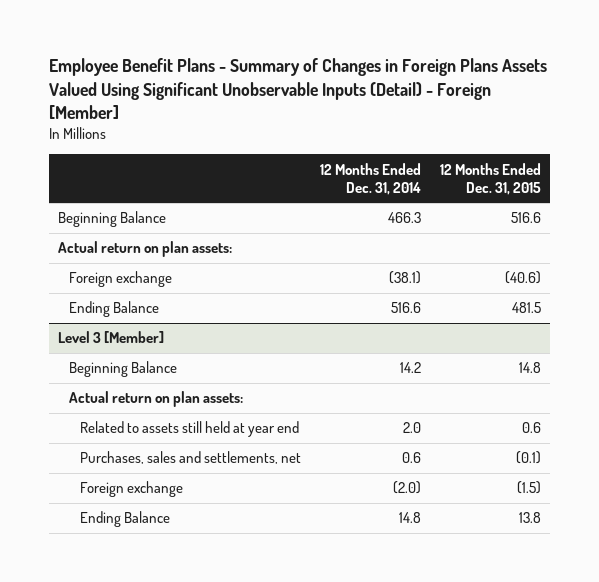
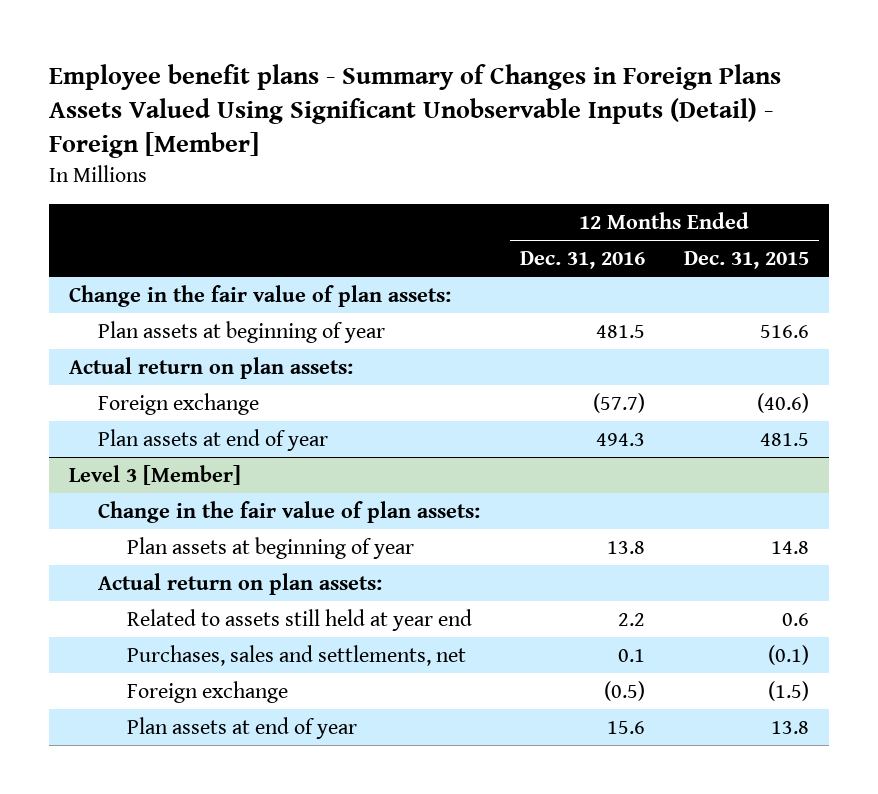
[48,58,547,120] Employee Benefit Plans - Summary of Changes in Foreign Plans Assets Valued Using Significant Unobservable Inputs (Detail) - Foreign [Member] -> [49,63,782,159] Employee benefit plans - Summary of Changes in Foreign Plans Assets Valued Using Significant Unobservable Inputs (Detail) - Foreign [Member]
[319,162,421,195] 12 Months Ended Dec. 31, 2014 -> none
none -> [519,251,645,270] Dec. 31, 2016
none -> [69,284,452,307] Change in the fair value of plan assets:
[58,211,167,228] Beginning Balance -> [98,320,386,343] Plan assets at beginning of year
[69,301,160,318] Ending Balance -> [98,428,329,451] Plan assets at end of year
none -> [98,500,481,523] Change in the fair value of plan assets:
[69,361,178,378] Beginning Balance -> [127,536,415,559] Plan assets at beginning of year
[80,511,171,528] Ending Balance -> [127,716,358,739] Plan assets at end of year

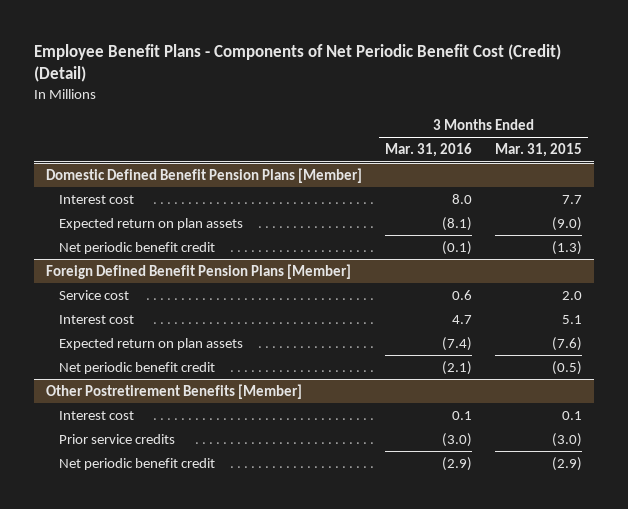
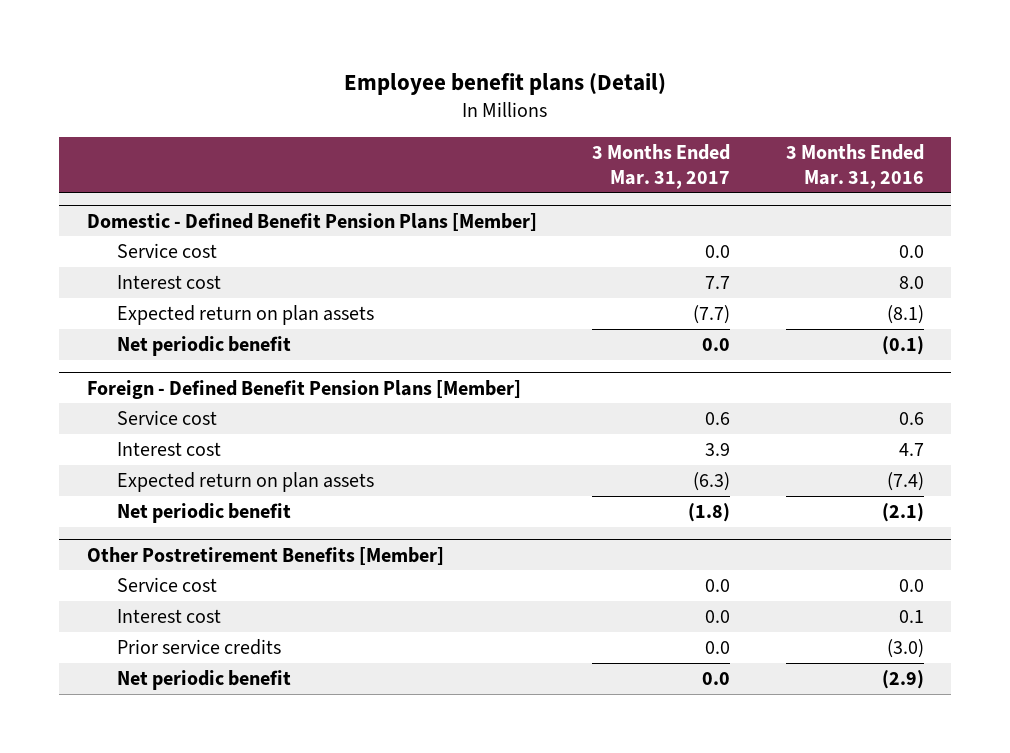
[34,43,562,83] Employee Benefit Plans - Components of Net Periodic Benefit Cost (Credit) (Detail) -> [344,72,667,95] Employee benefit plans (Detail)
[495,143,583,158] Mar. 31, 2015 -> none
none -> [592,143,731,189] 3 Months Ended Mar. 31, 2017
[46,167,363,183] Domestic Defined Benefit Pension Plans [Member] -> [86,212,537,231] Domestic - Defined Benefit Pension Plans [Member]
none -> [117,243,218,259] Service cost
[58,241,215,254] Net periodic benefit credit -> [117,336,292,357] Net periodic benefit
[46,263,352,279] Foreign Defined Benefit Pension Plans [Member] -> [86,379,521,399] Foreign - Defined Benefit Pension Plans [Member]
[58,361,215,374] Net periodic benefit credit -> [117,503,292,524] Net periodic benefit
none -> [117,577,218,593] Service cost
[58,457,215,470] Net periodic benefit credit -> [117,670,292,691] Net periodic benefit

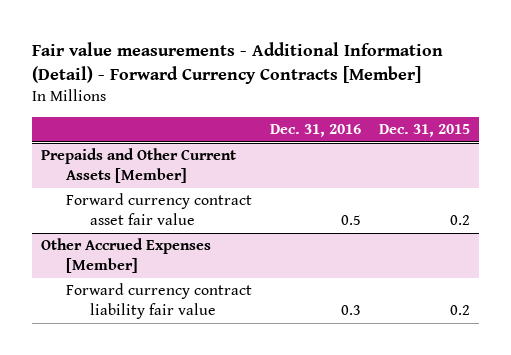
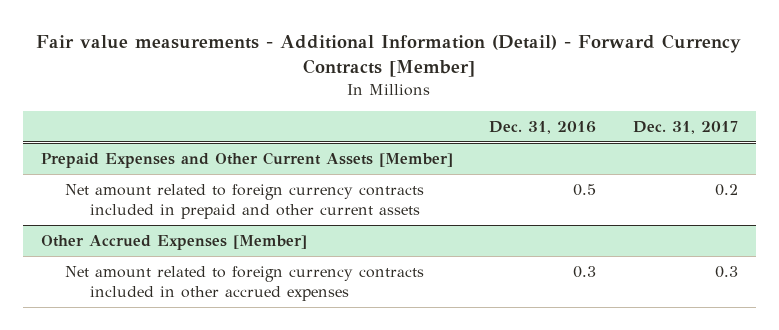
[378,124,470,138] Dec. 31, 2015 -> none
none -> [632,120,738,134] Dec. 31, 2017
[40,148,236,184] Prepaids and Other Current Assets [Member] -> [41,152,454,169] Prepaid Expenses and Other Current Assets [Member]
[65,193,252,226] Forward currency contract asset fair value -> [65,184,425,219] Net amount related to foreign currency contracts included in prepaid and other current assets
[65,283,252,320] Forward currency contract liability fair value -> [65,266,425,301] Net amount related to foreign currency contracts included in other accrued expenses

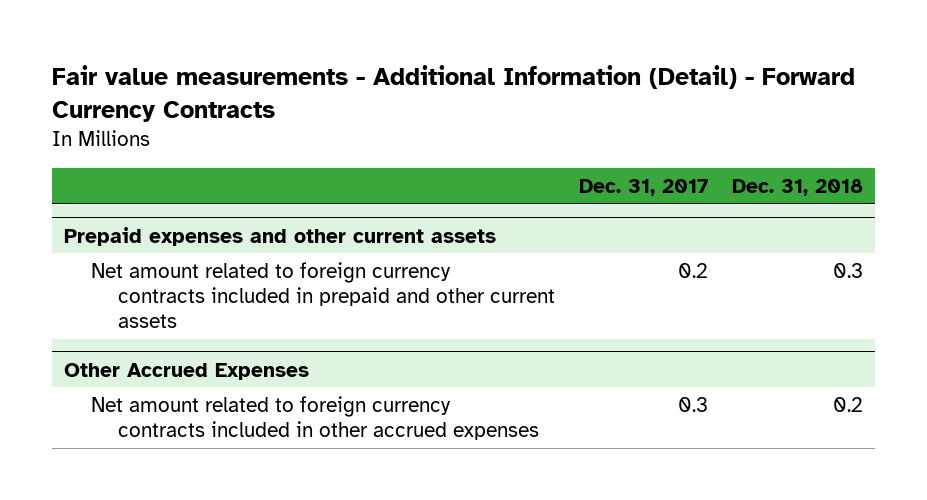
[36,33,742,77] Fair value measurements - Additional Information (Detail) - Forward Currency Contracts [Member] -> [51,64,855,122] Fair value measurements - Additional Information (Detail) - Forward Currency Contracts
[489,120,597,134] Dec. 31, 2016 -> none
none -> [732,178,864,196] Dec. 31, 2018
[41,152,454,169] Prepaid Expenses and Other Current Assets [Member] -> [63,226,496,246] Prepaid expenses and other current assets
[41,235,308,251] Other Accrued Expenses [Member] -> [63,362,309,380] Other Accrued Expenses

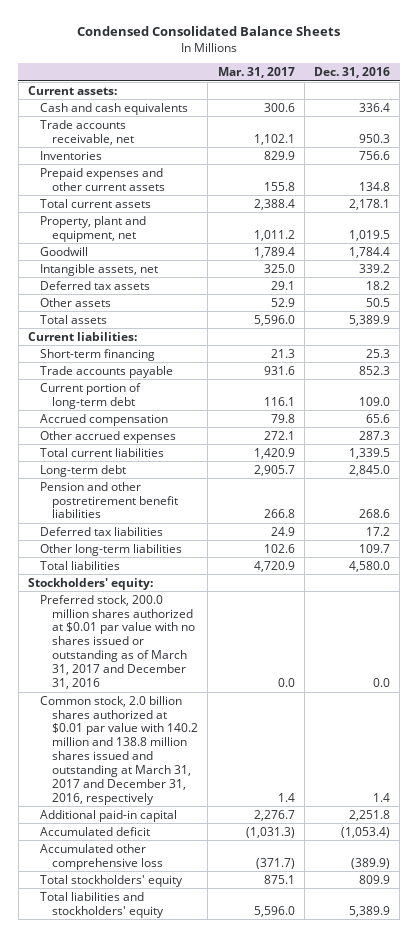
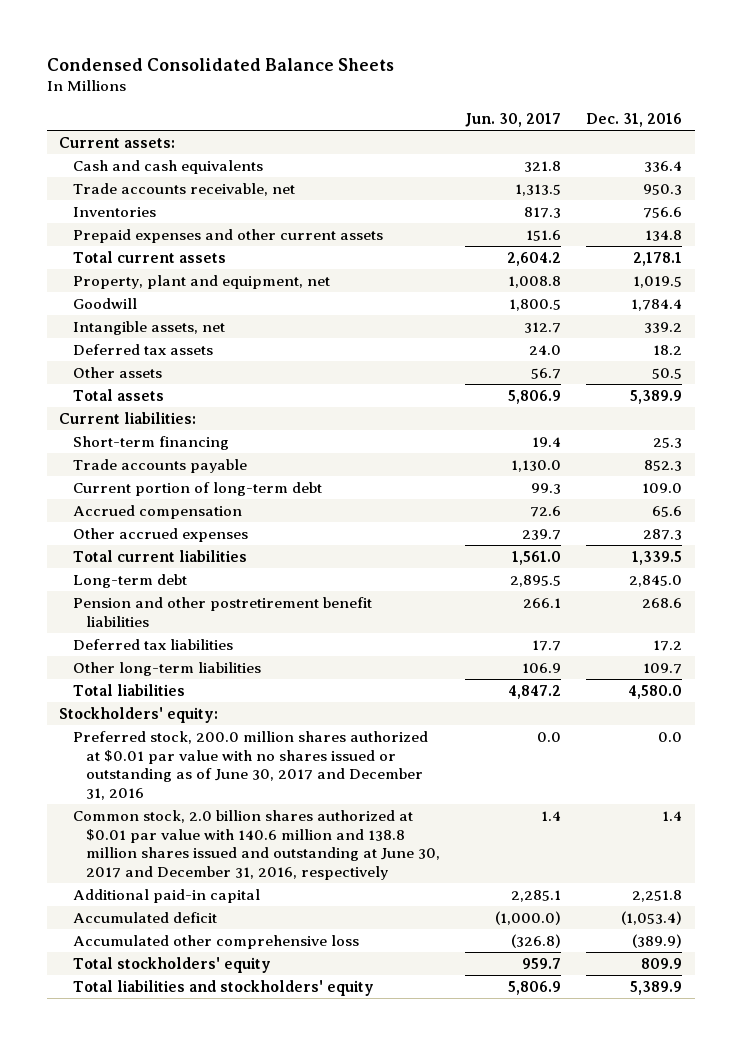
[217,66,295,78] Mar. 31, 2017 -> none
none -> [465,112,562,127] Jun. 30, 2017
[40,594,196,690] Preferred stock, 200.0 million shares authorized at $0.01 par value with no shares issued or outstanding as of March 31, 2017 and December 31, 2016 -> [72,731,428,800] Preferred stock, 200.0 million shares authorized at $0.01 par value with no shares issued or outstanding as of June 30, 2017 and December 31, 2016
[40,695,199,805] Common stock, 2.0 billion shares authorized at $0.01 par value with 140.2 million and 138.8 million shares issued and outstanding at March 31, 2017 and December 31, 2016, respectively -> [72,810,441,880] Common stock, 2.0 billion shares authorized at $0.01 par value with 140.6 million and 138.8 million shares issued and outstanding at June 30, 2017 and December 31, 2016, respectively

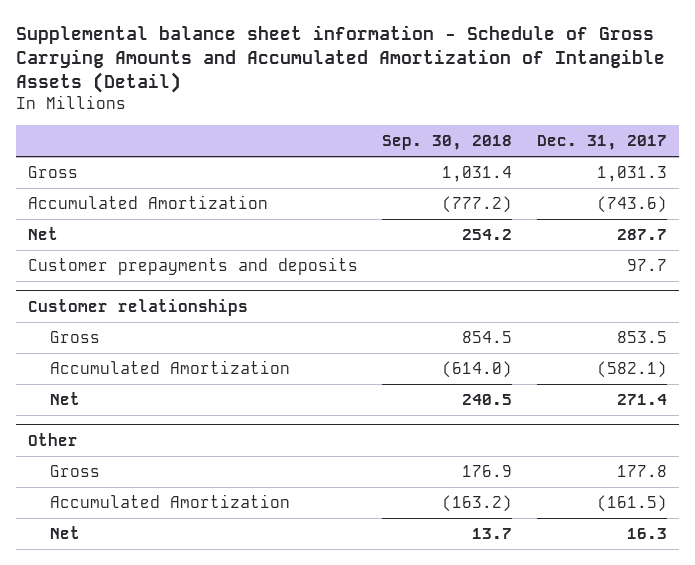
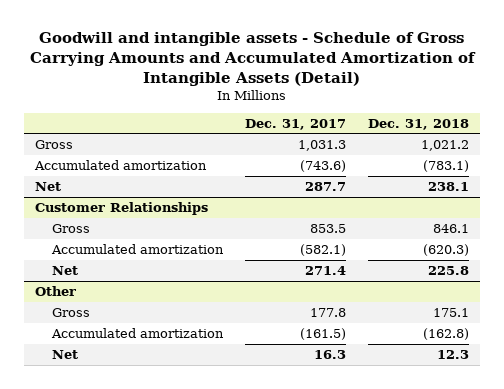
[15,24,665,94] Supplemental balance sheet information - Schedule of Gross Carrying Amounts and Accumulated Amortization of Intangible Assets (Detail) -> [29,32,476,86] Goodwill and intangible assets - Schedule of Gross Carrying Amounts and Accumulated Amortization of Intangible Assets (Detail)
[382,134,513,150] Sep. 30, 2018 -> none
none -> [367,118,469,130] Dec. 31, 2018
[27,195,268,210] Accumulated Amortization -> [33,159,207,170] Accumulated amortization
[27,257,358,276] Customer prepayments and deposits -> none
[27,298,248,316] Customer relationships -> [34,201,208,215] Customer Relationships
[49,360,290,375] Accumulated Amortization -> [51,243,225,254] Accumulated amortization
[49,494,290,509] Accumulated Amortization -> [51,327,225,338] Accumulated amortization

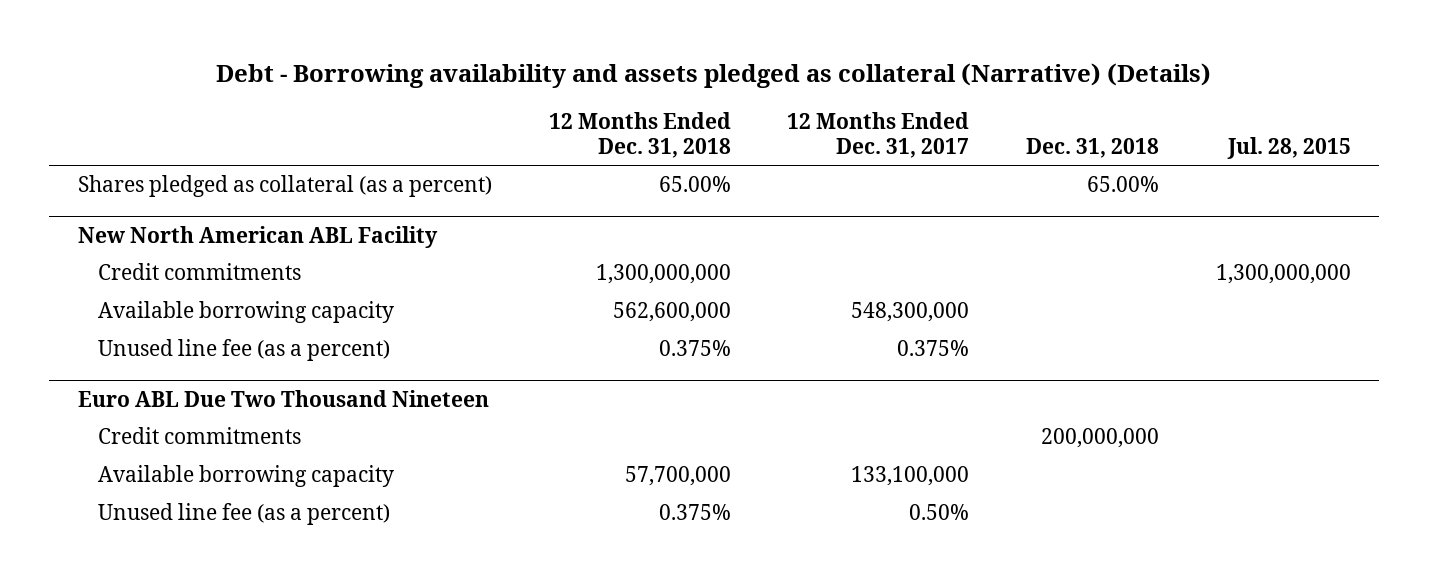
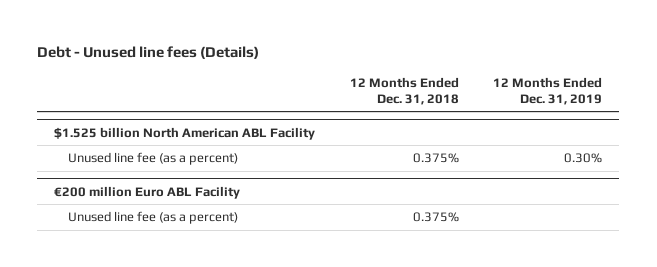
[216,62,1212,88] Debt - Borrowing availability and assets pledged as collateral (Narrative) (Details) -> [37,46,260,60] Debt - Unused line fees (Details)
[787,111,970,158] 12 Months Ended Dec. 31, 2017 -> none
[1026,137,1160,158] Dec. 31, 2018 -> none
[1226,136,1351,159] Jul. 28, 2015 -> none
none -> [493,76,603,105] 12 Months Ended Dec. 31, 2019
[77,175,492,198] Shares pledged as collateral (as a percent) -> none
[98,263,302,281] Credit commitments -> none
[98,301,395,324] Available borrowing capacity -> none
[77,225,438,248] New North American ABL Facility -> [54,126,316,140] $1.525 billion North American ABL Facility
[98,427,302,445] Credit commitments -> none
[98,465,395,488] Available borrowing capacity -> none
[77,389,489,407] Euro ABL Due Two Thousand Nineteen -> [54,185,241,199] €200 million Euro ABL Facility

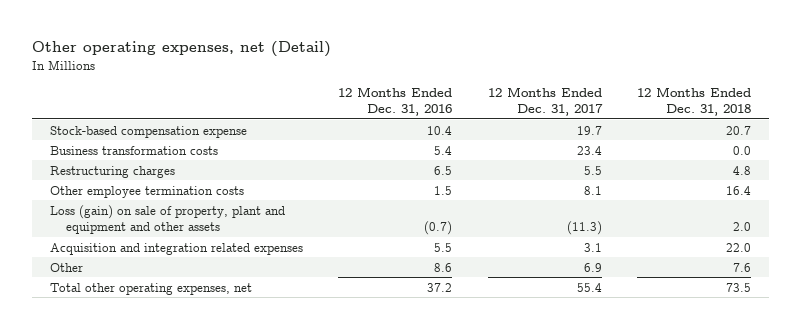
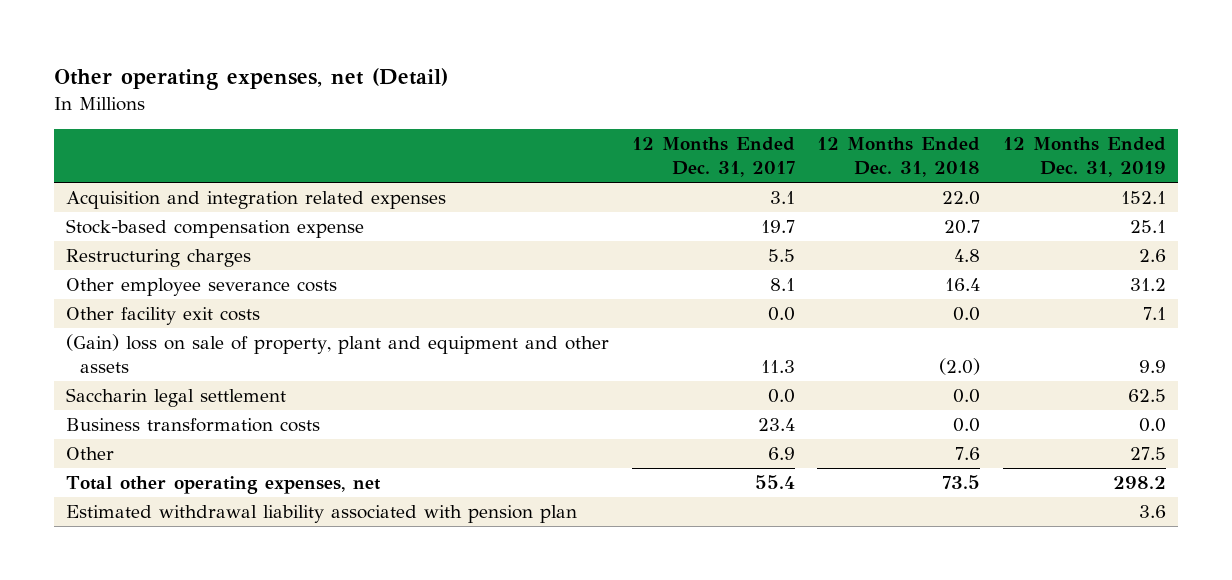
[338,87,453,117] 12 Months Ended Dec. 31, 2016 -> none
none -> [1003,137,1167,177] 12 Months Ended Dec. 31, 2019
[49,242,303,255] Acquisition and integration related expenses -> [65,191,446,210] Acquisition and integration related expenses
[49,185,244,198] Other employee termination costs -> [65,278,337,297] Other employee severance costs
none -> [65,307,260,326] Other facility exit costs
[49,204,285,234] Loss (gain) on sale of property, plant and equipment and other assets -> [65,334,609,374] (Gain) loss on sale of property, plant and equipment and other assets
[566,220,602,235] (11.3) -> [760,360,795,374] 11.3
[732,221,751,231] 2.0 -> [939,358,981,376] (2.0)
none -> [65,388,286,408] Saccharin legal settlement
[49,145,218,155] Business transformation costs -> [65,418,320,433] Business transformation costs
none -> [65,505,577,524] Estimated withdrawal liability associated with pension plan

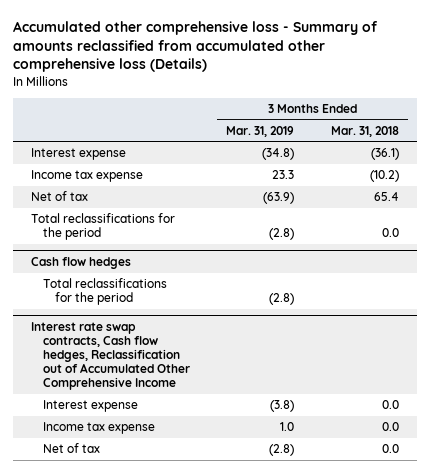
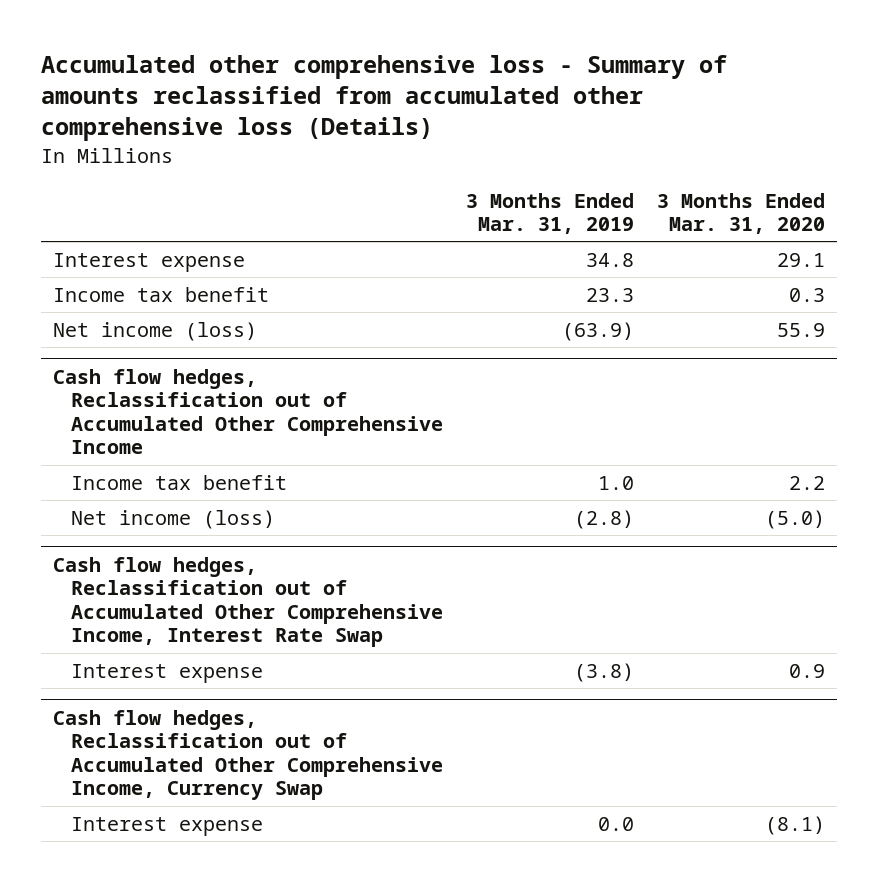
[330,125,399,137] Mar. 31, 2018 -> none
none -> [657,192,826,235] 3 Months Ended Mar. 31, 2020
[31,213,176,241] Total reclassifications for the period -> none
[31,257,132,270] Cash flow hedges -> none
[43,278,168,306] Total reclassifications for the period -> none
[262,148,295,161] (34.8) -> [585,252,634,267] 34.8
[31,170,144,183] Income tax expense -> [52,286,269,302] Income tax benefit
[31,191,89,202] Net of tax -> [52,321,257,341] Net income (loss)
none -> [52,368,443,455] Cash flow hedges, Reclassification out of Accumulated Other Comprehensive Income
none -> [70,474,287,490] Income tax benefit
none -> [70,509,275,529] Net income (loss)
[31,322,191,391] Interest rate swap contracts, Cash flow hedges, Reclassification out of Accumulated Other Comprehensive Income -> [52,556,443,648] Cash flow hedges, Reclassification out of Accumulated Other Comprehensive Income, Interest Rate Swap
[43,422,156,435] Income tax expense -> none
[43,443,101,454] Net of tax -> none
none -> [52,709,443,801] Cash flow hedges, Reclassification out of Accumulated Other Comprehensive Income, Currency Swap
none -> [70,816,263,836] Interest expense

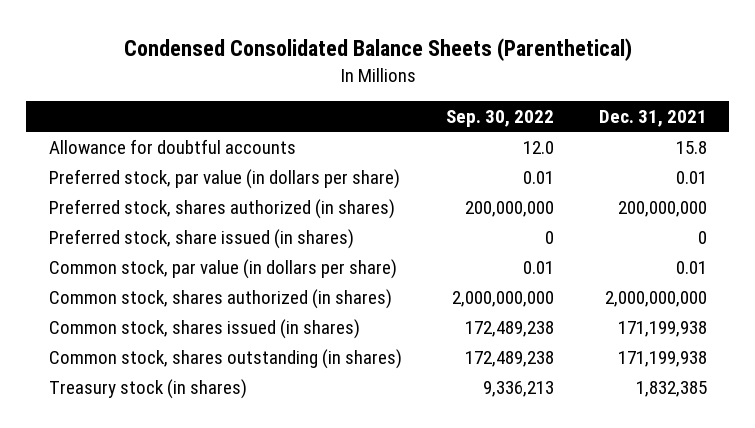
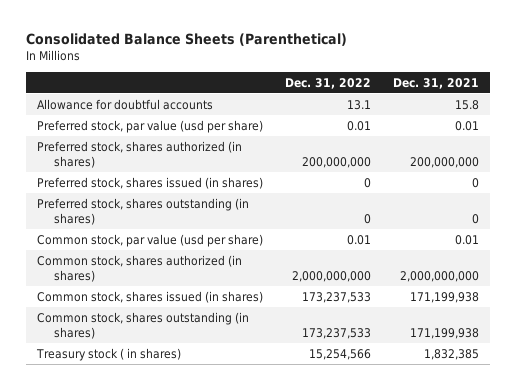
[123,38,632,62] Condensed Consolidated Balance Sheets (Parenthetical) -> [25,33,347,47] Consolidated Balance Sheets (Parenthetical)
[446,109,555,127] Sep. 30, 2022 -> none
none -> [284,77,371,89] Dec. 31, 2022
[48,168,400,189] Preferred stock, par value (in dollars per share) -> [36,119,263,133] Preferred stock, par value (usd per share)
[48,228,354,249] Preferred stock, share issued (in shares) -> [36,176,263,189] Preferred stock, shares issued (in shares)
none -> [36,197,249,225] Preferred stock, shares outstanding (in shares)
[48,258,397,279] Common stock, par value (in dollars per share) -> [36,233,263,247] Common stock, par value (usd per share)
[48,378,247,399] Treasury stock (in shares) -> [35,347,181,361] Treasury stock ( in shares)

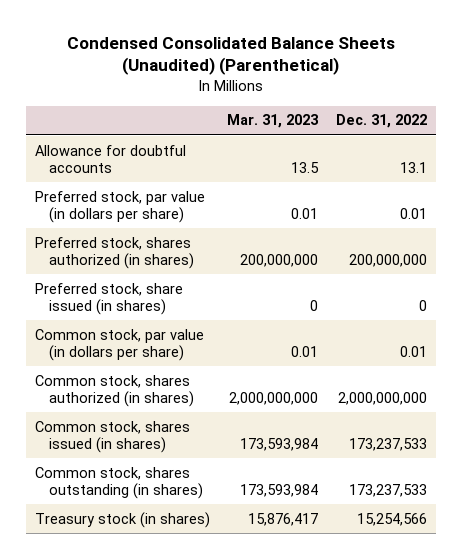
[25,33,347,47] Consolidated Balance Sheets (Parenthetical) -> [66,36,395,76] Condensed Consolidated Balance Sheets (Unaudited) (Parenthetical)
[392,77,479,89] Dec. 31, 2021 -> none
none -> [227,114,320,129] Mar. 31, 2023
[36,119,263,133] Preferred stock, par value (usd per share) -> [34,190,205,224] Preferred stock, par value (in dollars per share)
[36,197,249,225] Preferred stock, shares outstanding (in shares) -> none
[36,176,263,189] Preferred stock, shares issued (in shares) -> [34,282,183,316] Preferred stock, share issued (in shares)
[36,233,263,247] Common stock, par value (usd per share) -> [34,328,204,362] Common stock, par value (in dollars per share)
[35,347,181,361] Treasury stock ( in shares) -> [34,511,210,528] Treasury stock (in shares)

